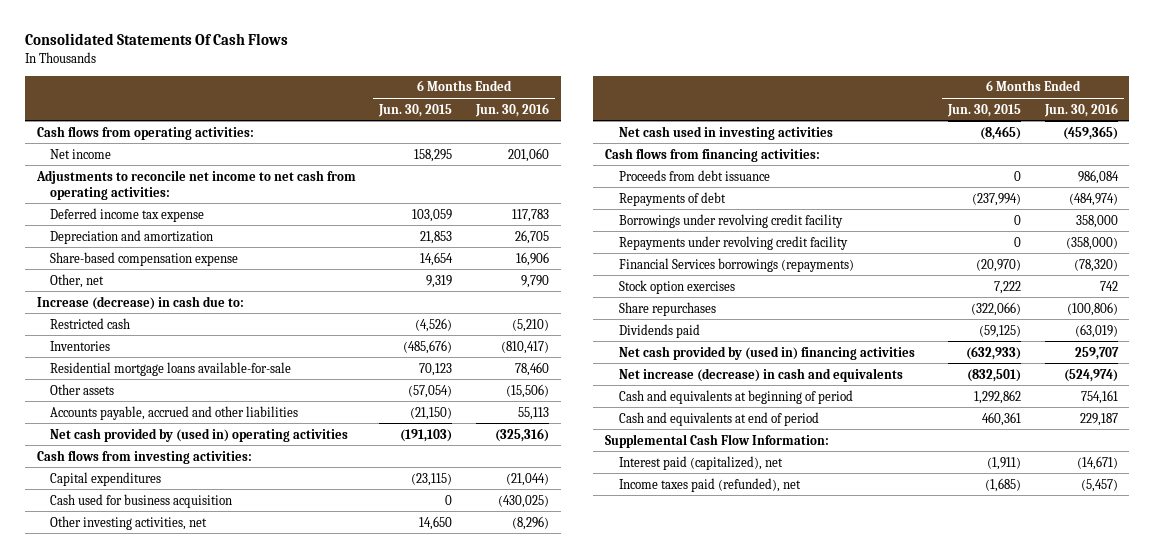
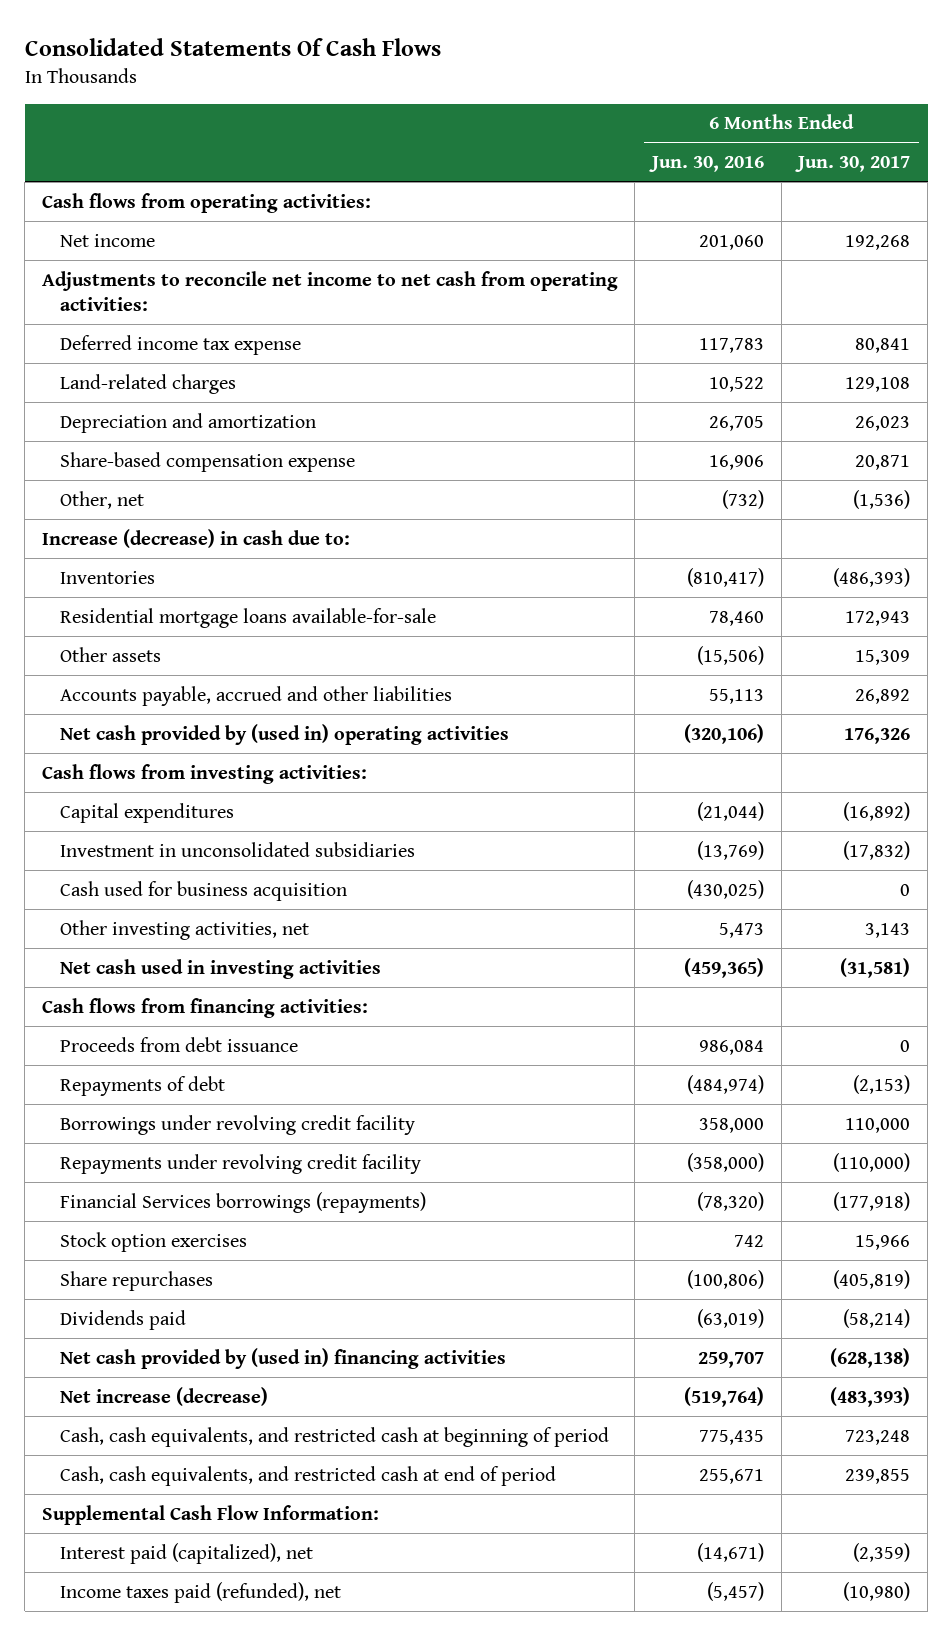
[378,103,453,117] Jun. 30, 2015 -> none
none -> [795,156,911,173] Jun. 30, 2017
none -> [59,373,236,394] Land-related charges
[520,274,549,288] 9,790 -> [722,489,765,509] (732)
[50,317,131,329] Restricted cash -> none
[494,427,549,442] (325,316) -> [684,723,765,744] (320,106)
none -> [59,841,415,857] Investment in unconsolidated subsidiaries
[511,515,549,530] (8,296) -> [719,922,765,938] 5,473
[618,367,903,382] Net increase (decrease) in cash and equivalents -> none
none -> [59,1386,268,1406] Net increase (decrease)
[618,389,853,404] Cash and equivalents at beginning of period -> [59,1426,609,1447] Cash, cash equivalents, and restricted cash at beginning of period
[1080,389,1118,404] 754,161 -> [699,1429,765,1445] 775,435
[618,411,819,426] Cash and equivalents at end of period -> [59,1465,556,1486] Cash, cash equivalents, and restricted cash at end of period
[1079,412,1118,426] 229,187 -> [699,1468,765,1484] 255,671

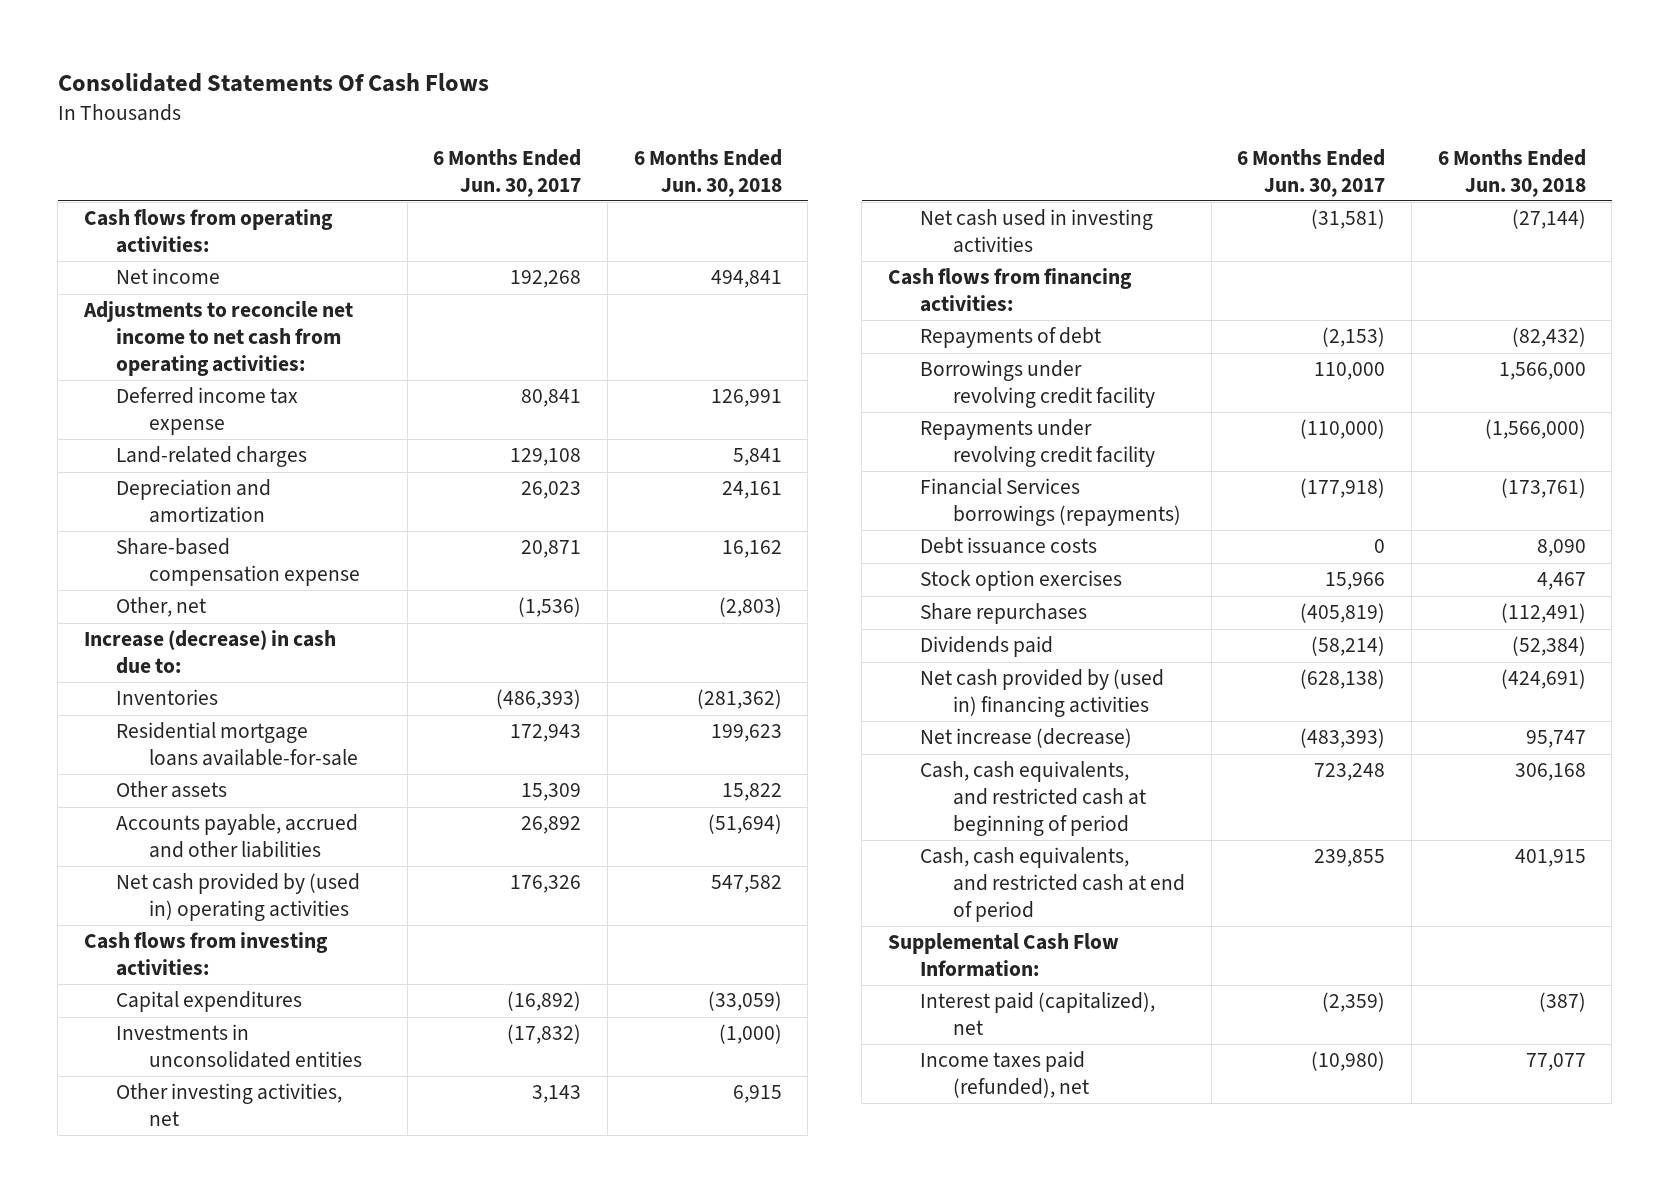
[649,156,765,173] Jun. 30, 2016 -> none
none -> [633,148,782,197] 6 Months Ended Jun. 30, 2018
[59,880,347,901] Cash used for business acquisition -> none
[59,841,415,857] Investment in unconsolidated subsidiaries -> [116,1024,363,1069] Investments in unconsolidated entities
[59,1036,298,1052] Proceeds from debt issuance -> none
none -> [920,537,1098,555] Debt issuance costs

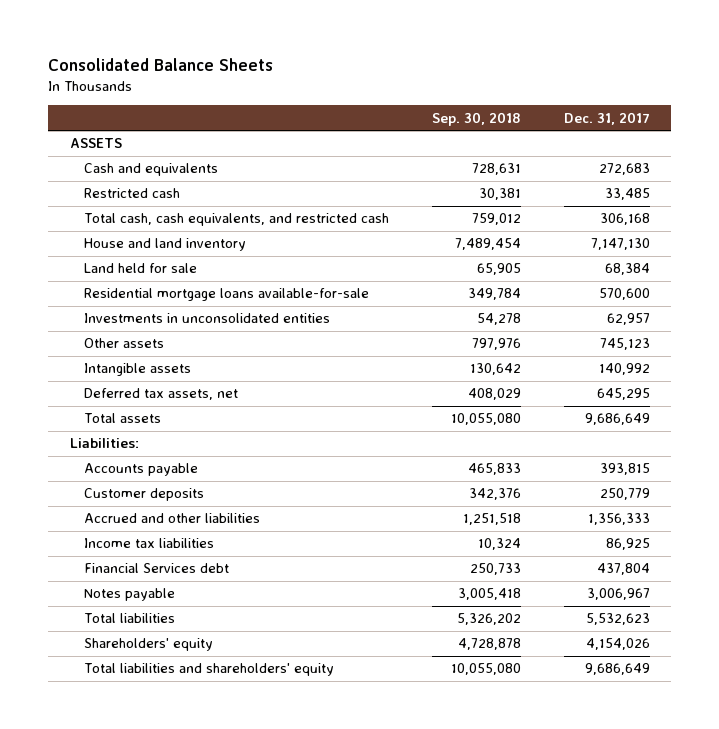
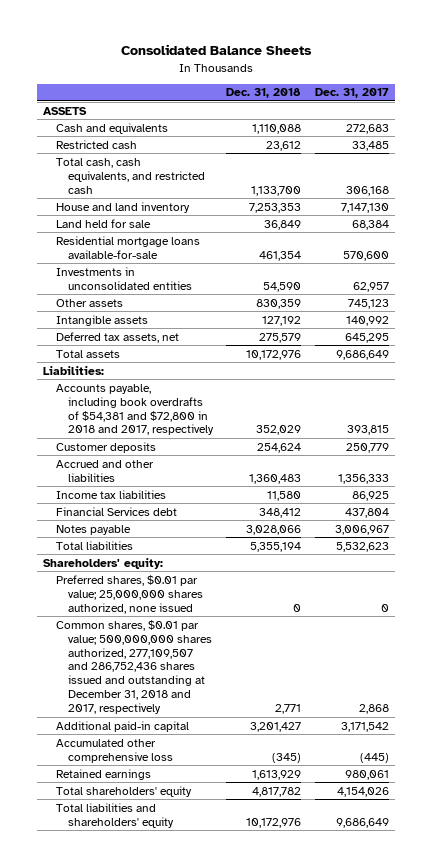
[431,111,521,126] Sep. 30, 2018 -> none
none -> [226,88,302,99] Dec. 31, 2018
[84,463,199,477] Accounts payable -> [55,383,215,436] Accounts payable, including book overdrafts of $54,381 and $72,800 in 2018 and 2017, respectively
none -> [43,557,164,569] Shareholders' equity:
none -> [55,574,204,614] Preferred shares, $0.01 par value; 25,000,000 shares authorized, none issued
none -> [55,619,213,715] Common shares, $0.01 par value; 500,000,000 shares authorized, 277,109,507 and 286,752,436 shares issued and outstanding at December 31, 2018 and 2017, respectively
none -> [55,720,189,732] Additional paid-in capital
none -> [55,738,174,763] Accumulated other comprehensive loss
none -> [55,768,151,780] Retained earnings
[84,638,214,652] Shareholders' equity -> [55,785,192,797] Total shareholders' equity

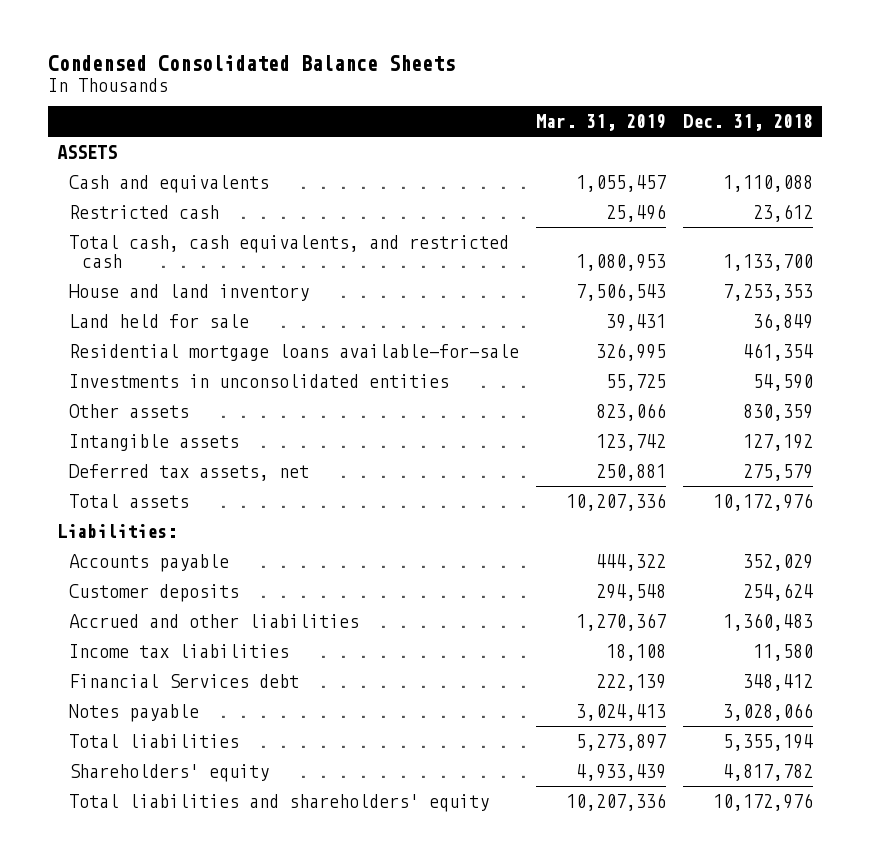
[121,44,313,56] Consolidated Balance Sheets -> [48,55,456,72] Condensed Consolidated Balance Sheets
[314,88,389,99] Dec. 31, 2017 -> none
none -> [536,114,667,132] Mar. 31, 2019
[55,383,215,436] Accounts payable, including book overdrafts of $54,381 and $72,800 in 2018 and 2017, respectively -> [69,553,230,572] Accounts payable
[43,557,164,569] Shareholders' equity: -> none
[55,574,204,614] Preferred shares, $0.01 par value; 25,000,000 shares authorized, none issued -> none
[55,619,213,715] Common shares, $0.01 par value; 500,000,000 shares authorized, 277,109,507 and 286,752,436 shares issued and outstanding at December 31, 2018 and 2017, respectively -> none
[55,720,189,732] Additional paid-in capital -> none
[55,738,174,763] Accumulated other comprehensive loss -> none
[55,768,151,780] Retained earnings -> none
[55,785,192,797] Total shareholders' equity -> [69,763,270,782] Shareholders' equity

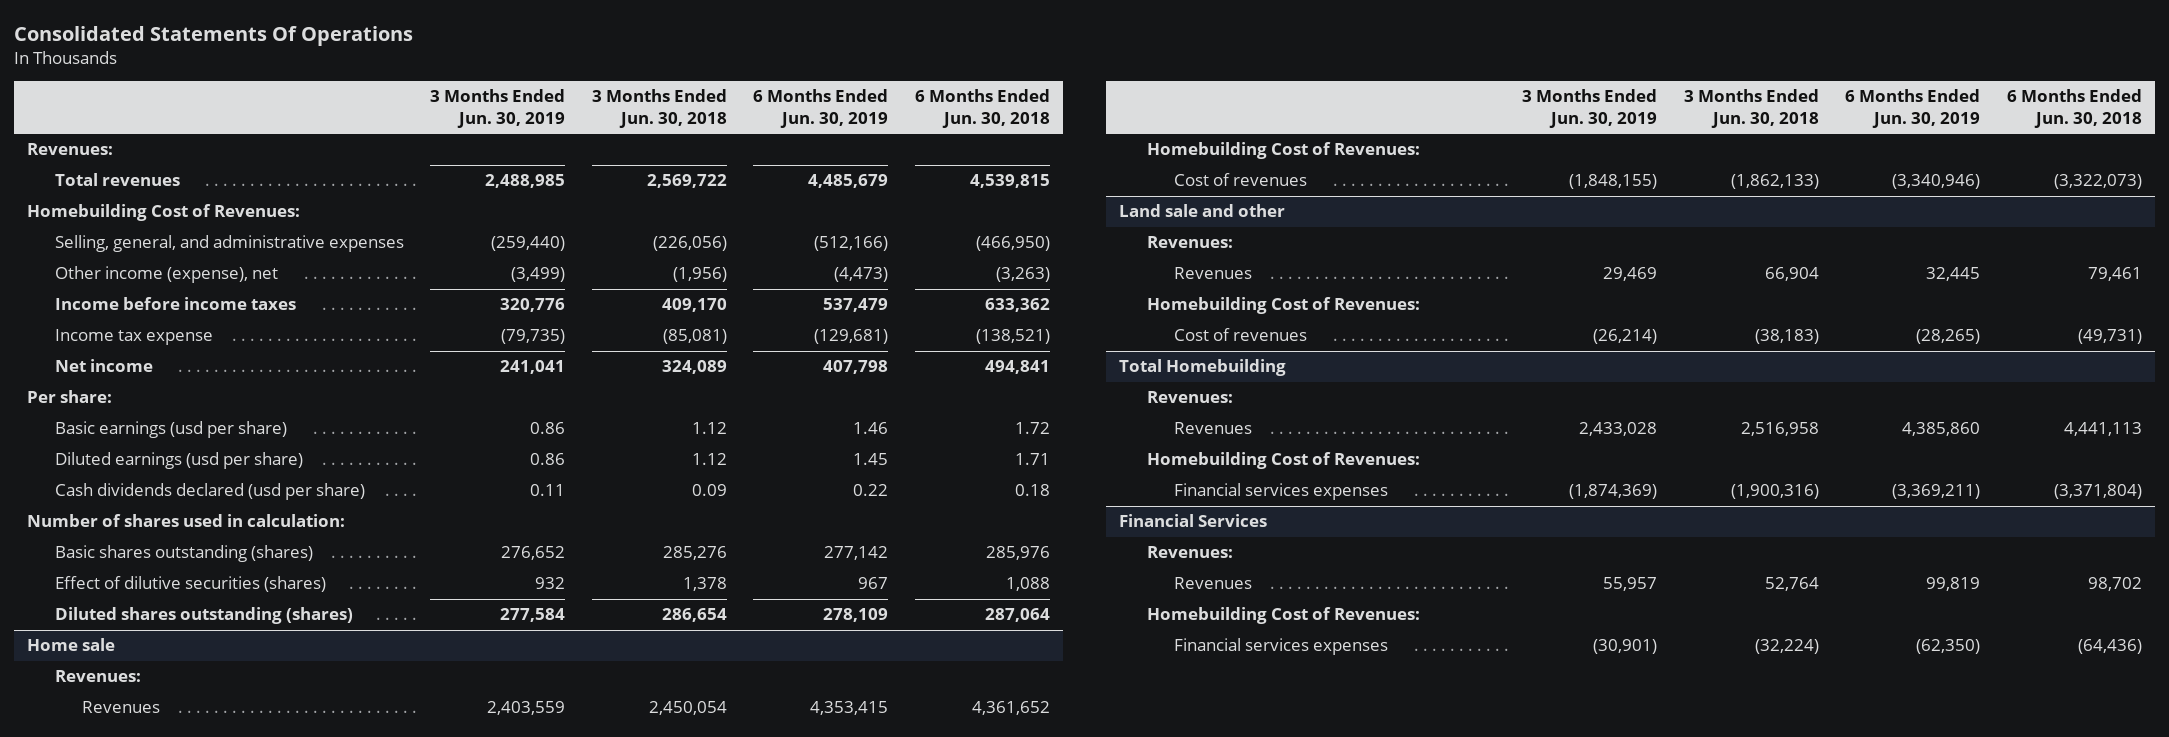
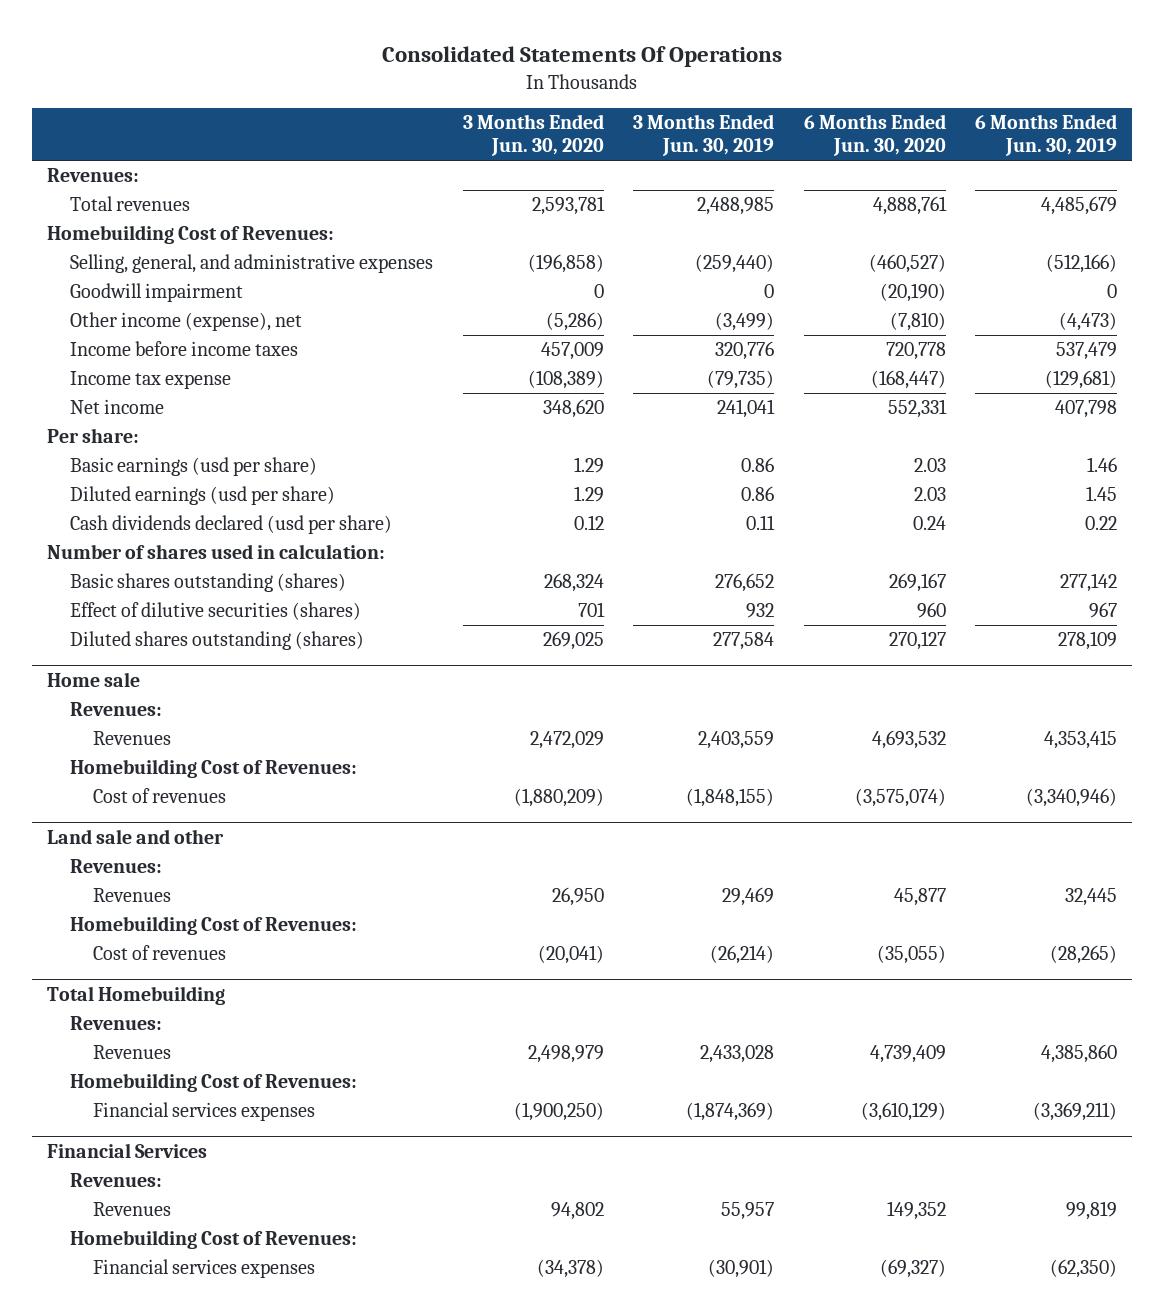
[591,89,727,129] 3 Months Ended Jun. 30, 2018 -> none
[914,89,1050,129] 6 Months Ended Jun. 30, 2018 -> none
none -> [462,114,604,157] 3 Months Ended Jun. 30, 2020
none -> [803,114,946,157] 6 Months Ended Jun. 30, 2020
none -> [70,283,244,303] Goodwill impairment

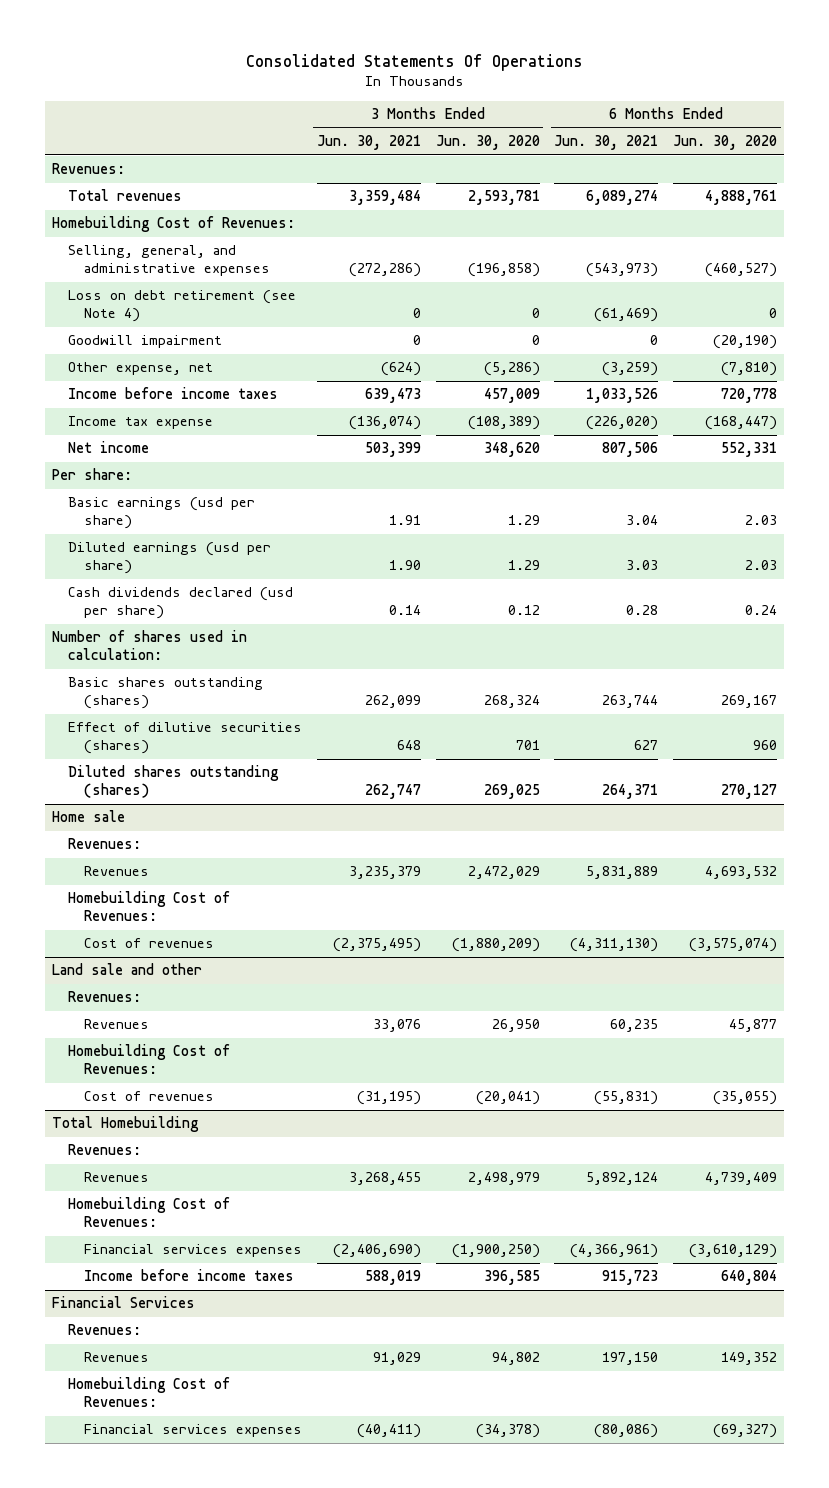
[633,114,775,157] 3 Months Ended Jun. 30, 2019 -> none
[975,114,1118,157] 6 Months Ended Jun. 30, 2019 -> none
none -> [316,135,421,151] Jun. 30, 2021
none -> [554,135,659,151] Jun. 30, 2021
none -> [68,290,297,323] Loss on debt retirement (see Note 4)
[70,312,303,332] Other income (expense), net -> [68,362,214,376] Other expense, net
none -> [84,1269,295,1282] Income before income taxes

